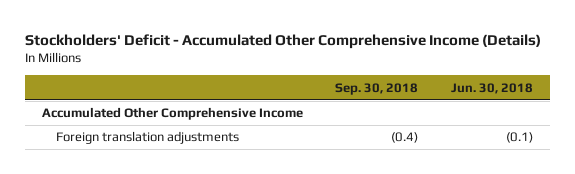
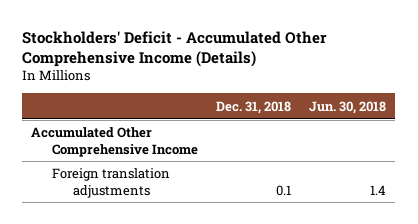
[335,82,419,95] Sep. 30, 2018 -> none
none -> [216,100,292,114] Dec. 31, 2018
[506,132,534,144] (0.1) -> [370,184,387,195] 1.4

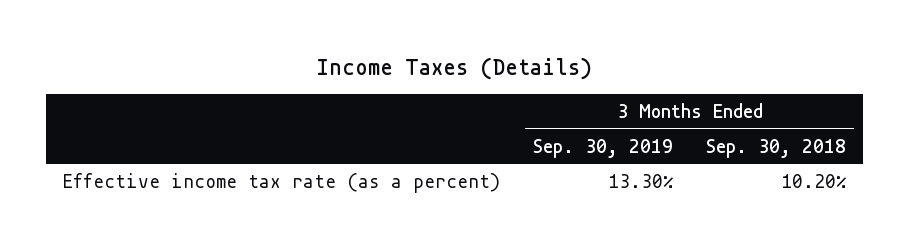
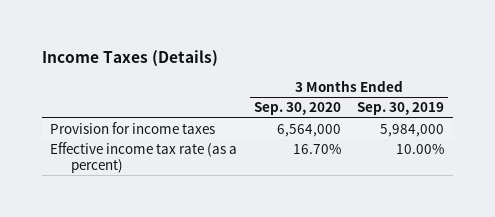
[706,138,847,158] Sep. 30, 2018 -> none
none -> [253,102,341,116] Sep. 30, 2020
none -> [50,122,216,135] Provision for income taxes
[608,173,675,188] 13.30% -> [396,144,445,155] 10.00%

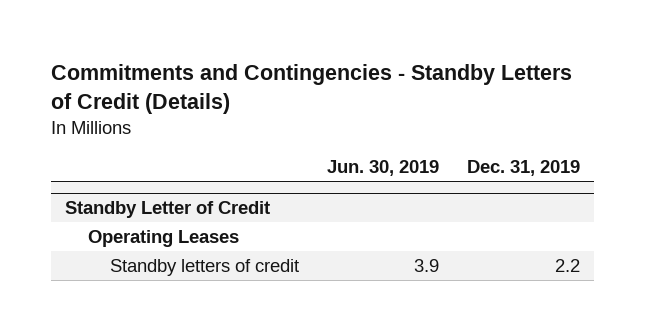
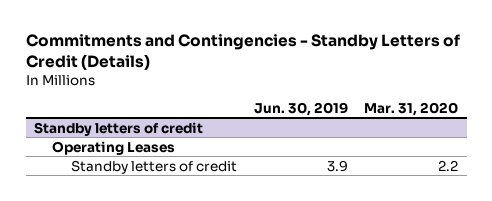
[467,160,581,177] Dec. 31, 2019 -> none
none -> [364,101,459,116] Mar. 31, 2020
[65,201,271,219] Standby Letter of Credit -> [34,121,204,136] Standby letters of credit

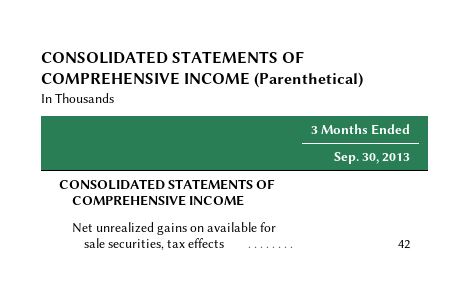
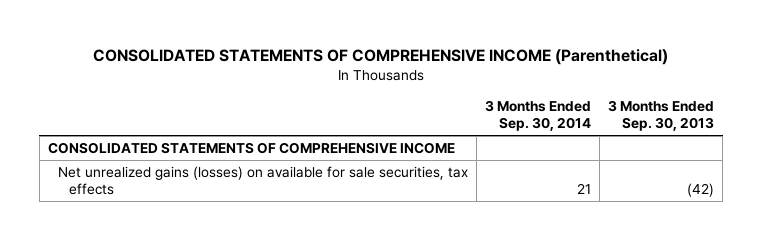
none -> [485,100,592,132] 3 Months Ended Sep. 30, 2014
[71,221,276,251] Net unrealized gains on available for sale securities, tax effects -> [58,165,469,196] Net unrealized gains (losses) on available for sale securities, tax effects
[398,240,411,250] 42 -> [687,183,715,198] (42)

